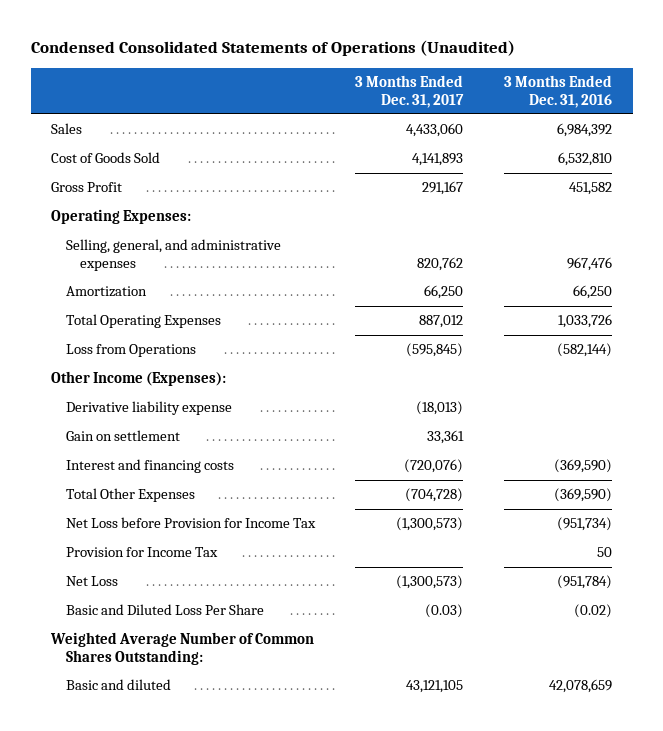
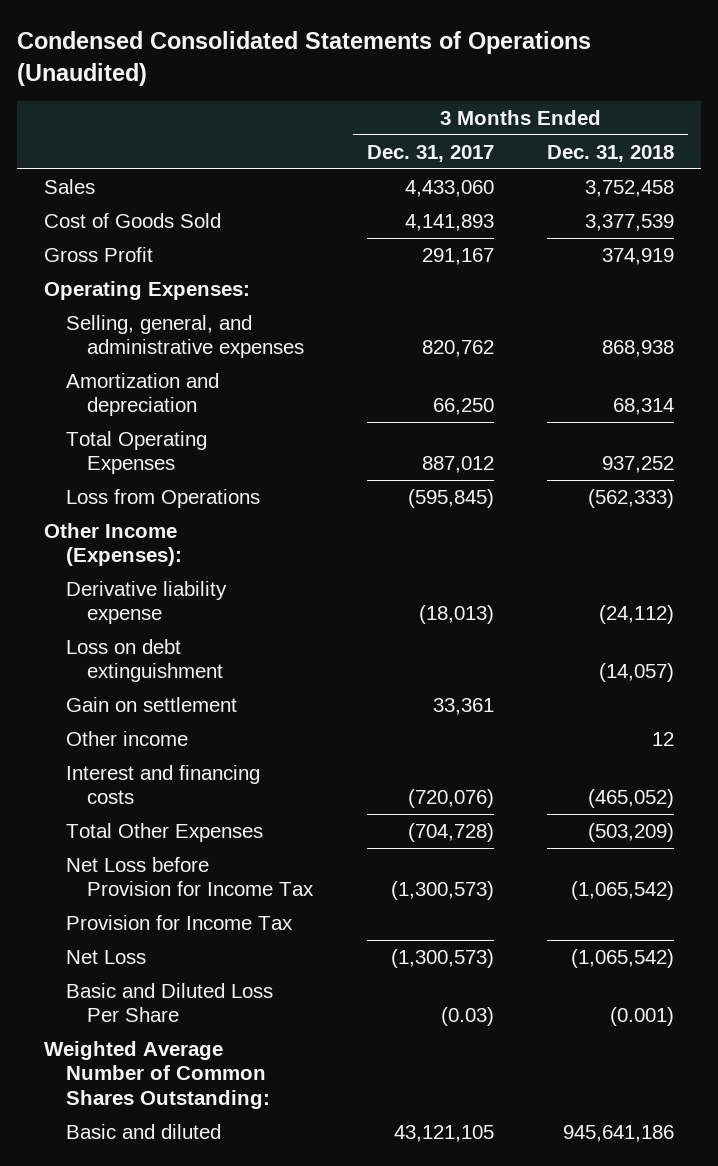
[504,75,613,108] 3 Months Ended Dec. 31, 2016 -> none
none -> [547,144,675,162] Dec. 31, 2018
[65,286,147,298] Amortization -> [65,372,219,417] Amortization and depreciation
none -> [65,638,224,683] Loss on debt extinguishment
none -> [65,730,188,746] Other income

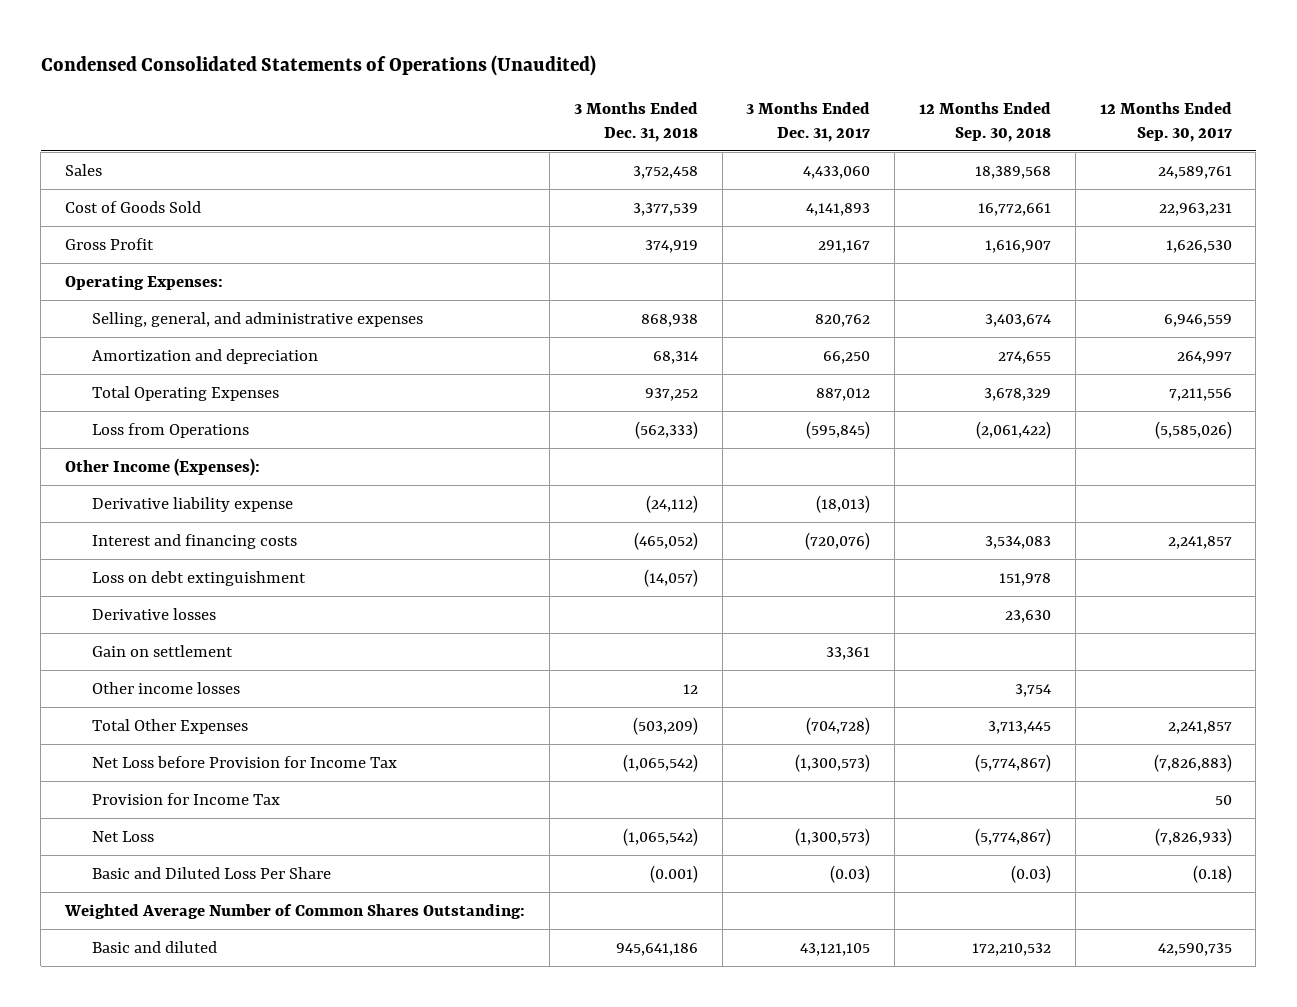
none -> [918,101,1051,142] 12 Months Ended Sep. 30, 2018
none -> [1099,101,1232,142] 12 Months Ended Sep. 30, 2017
[65,764,260,805] Interest and financing costs -> [91,533,297,549] Interest and financing costs
none -> [91,607,216,620] Derivative losses
[65,730,188,746] Other income -> [91,681,240,694] Other income losses

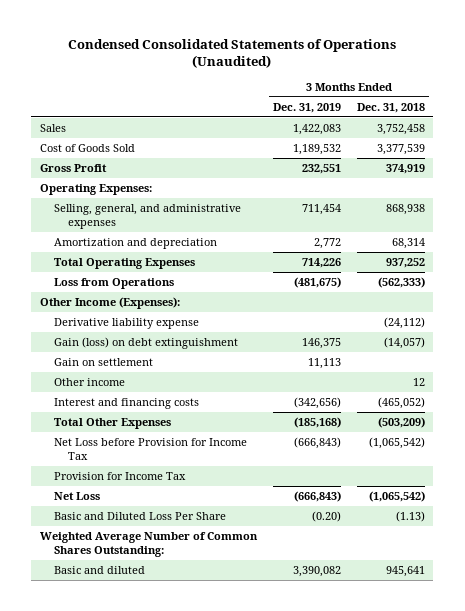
[746,101,871,142] 3 Months Ended Dec. 31, 2017 -> none
[918,101,1051,142] 12 Months Ended Sep. 30, 2018 -> none
[1099,101,1232,142] 12 Months Ended Sep. 30, 2017 -> none
none -> [272,102,341,113] Dec. 31, 2019
[91,607,216,620] Derivative losses -> none
[91,570,306,586] Loss on debt extinguishment -> [53,336,238,349] Gain (loss) on debt extinguishment
[91,681,240,694] Other income losses -> [53,377,125,386] Other income
[91,533,297,549] Interest and financing costs -> [53,397,199,409] Interest and financing costs
[649,864,698,883] (0.001) -> [396,510,426,522] (1.13)
[615,942,698,956] 945,641,186 -> [386,565,426,577] 945,641

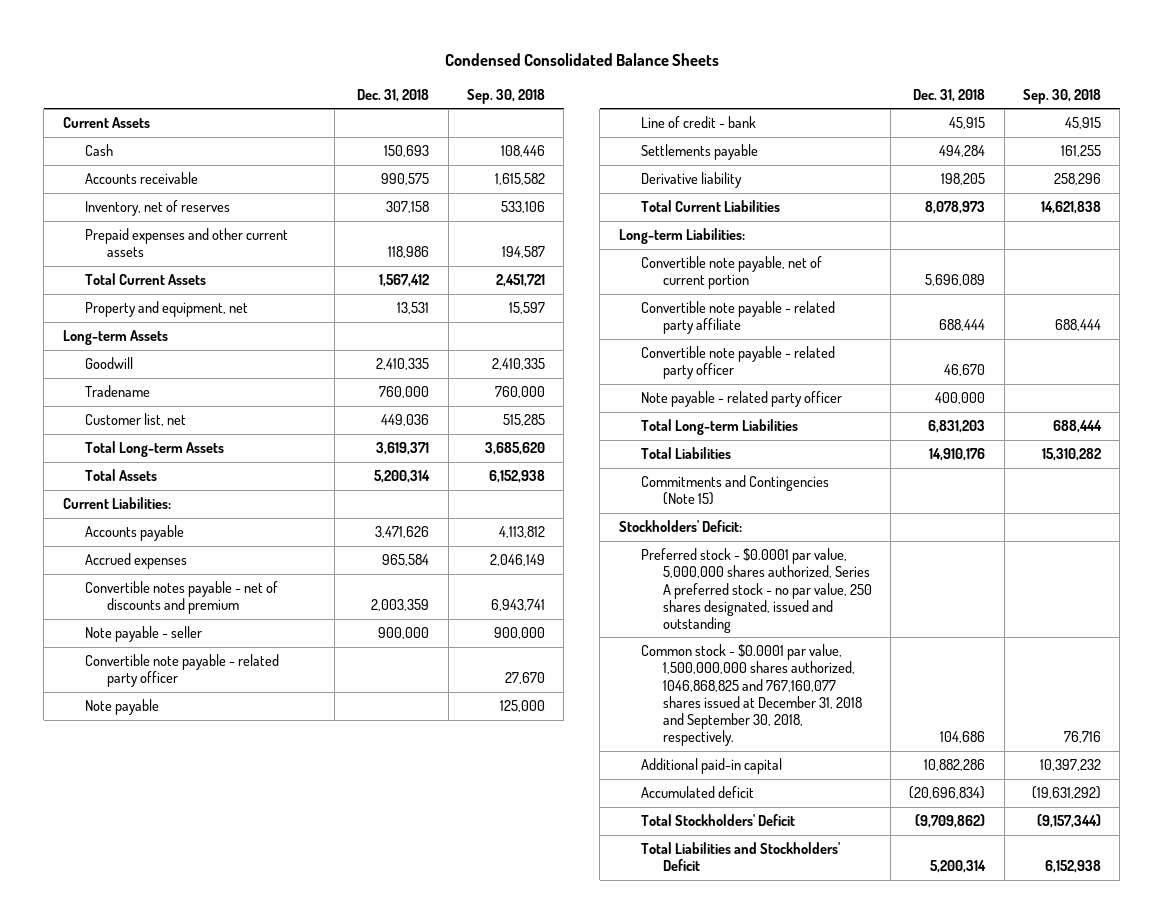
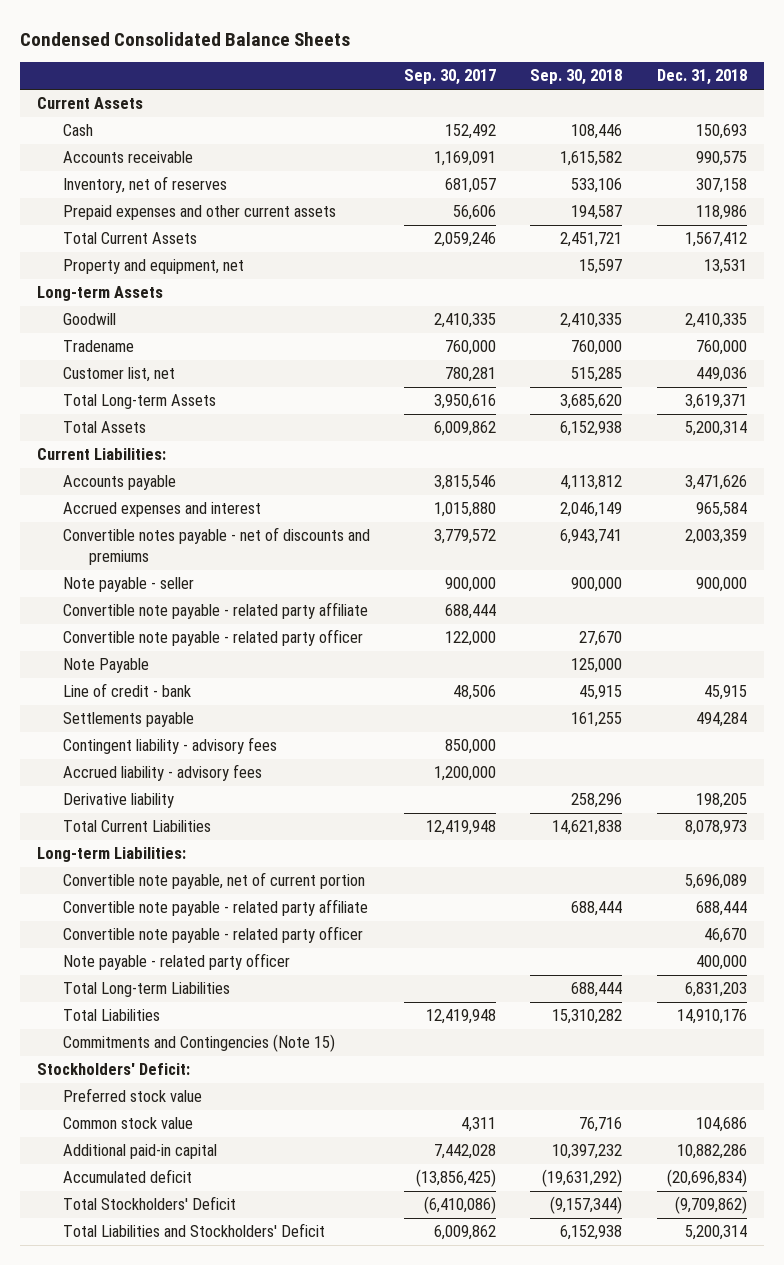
none -> [404,69,497,86] Sep. 30, 2017
[84,553,187,570] Accrued expenses -> [63,502,262,518] Accrued expenses and interest
[84,581,278,615] Convertible notes payable - net of discounts and premium -> [63,527,371,566] Convertible notes payable - net of discounts and premiums
none -> [63,602,369,620] Convertible note payable - related party affiliate
[84,699,159,716] Note payable -> [63,658,150,674] Note Payable
none -> [63,737,278,755] Contingent liability - advisory fees
none -> [63,764,263,782] Accrued liability - advisory fees
[640,548,872,633] Preferred stock - $0.0001 par value, 5,000,000 shares authorized, Series A preferred stock - no par value, 250 shares designated, issued and outstanding -> [63,1088,203,1103] Preferred stock value
[640,644,862,746] Common stock - $0.0001 par value, 1,500,000,000 shares authorized, 1046,868,825 and 767,160,077 shares issued at December 31, 2018 and September 30, 2018, respectively. -> [63,1117,194,1130] Common stock value

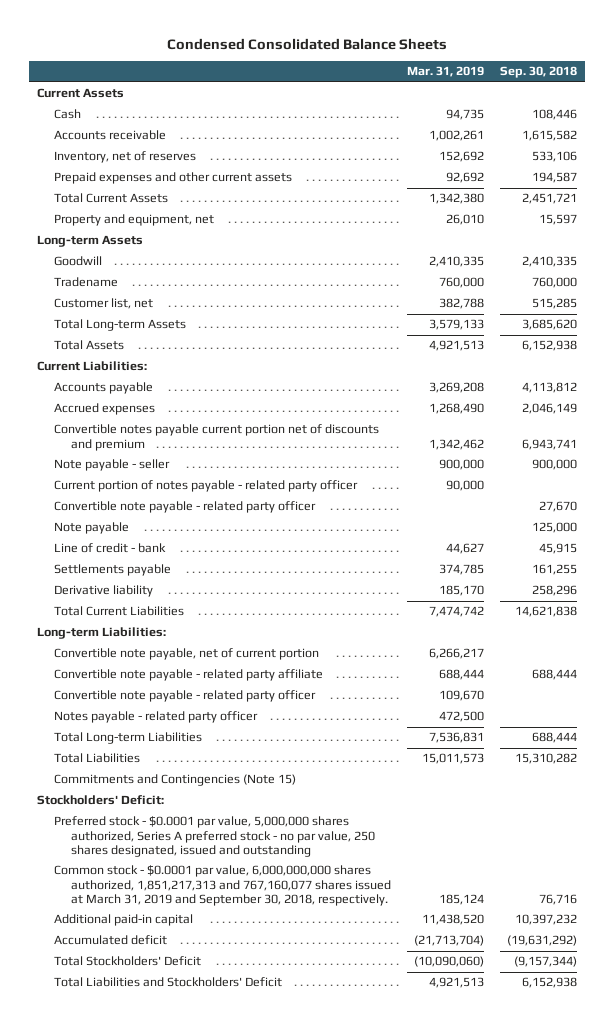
[404,69,497,86] Sep. 30, 2017 -> none
[656,69,747,86] Dec. 31, 2018 -> none
none -> [407,66,485,78] Mar. 31, 2019
[63,502,262,518] Accrued expenses and interest -> [54,403,156,416] Accrued expenses
[63,527,371,566] Convertible notes payable - net of discounts and premiums -> [54,424,380,451] Convertible notes payable current portion net of discounts and premium
[63,602,369,620] Convertible note payable - related party affiliate -> none
none -> [54,480,359,493] Current portion of notes payable - related party officer
[63,658,150,674] Note Payable -> [54,522,130,535] Note payable
[63,737,278,755] Contingent liability - advisory fees -> none
[63,764,263,782] Accrued liability - advisory fees -> none
[63,953,291,971] Note payable - related party officer -> [54,711,259,724] Notes payable - related party officer
[63,1088,203,1103] Preferred stock value -> [54,816,375,858] Preferred stock - $0.0001 par value, 5,000,000 shares authorized, Series A preferred stock - no par value, 250 shares designated, issued and outstanding
[63,1117,194,1130] Common stock value -> [54,865,391,907] Common stock - $0.0001 par value, 6,000,000,000 shares authorized, 1,851,217,313 and 767,160,077 shares issued at March 31, 2019 and September 30, 2018, respectively.

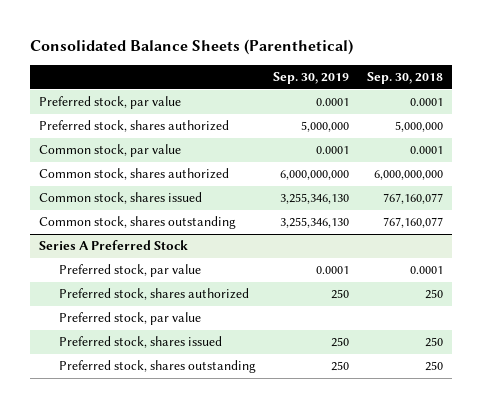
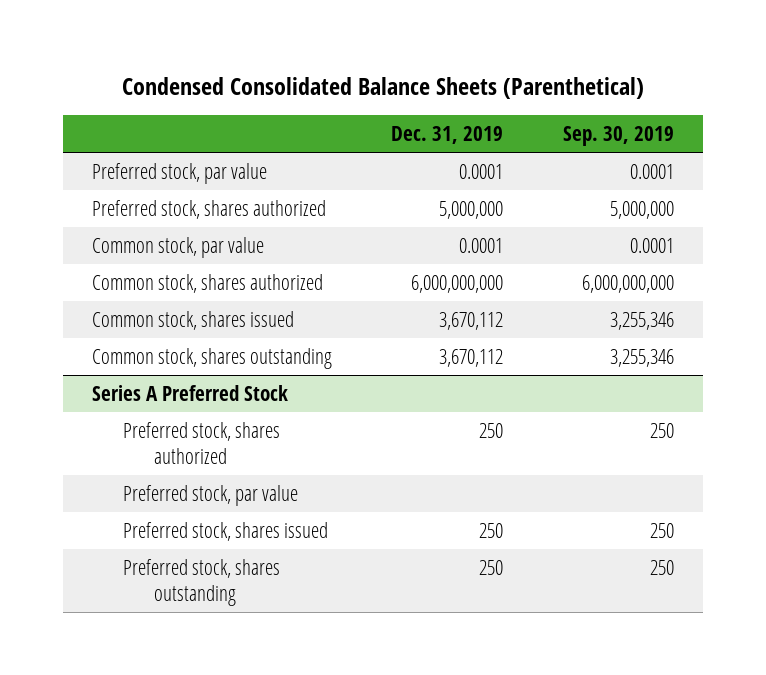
[29,39,353,56] Consolidated Balance Sheets (Parenthetical) -> [121,76,644,99] Condensed Consolidated Balance Sheets (Parenthetical)
[366,72,443,85] Sep. 30, 2018 -> none
none -> [391,125,504,144] Dec. 31, 2019
[280,193,350,205] 3,255,346,130 -> [609,311,674,330] 3,255,346
[280,217,350,229] 3,255,346,130 -> [609,348,674,367] 3,255,346
[58,264,201,278] Preferred stock, par value -> none

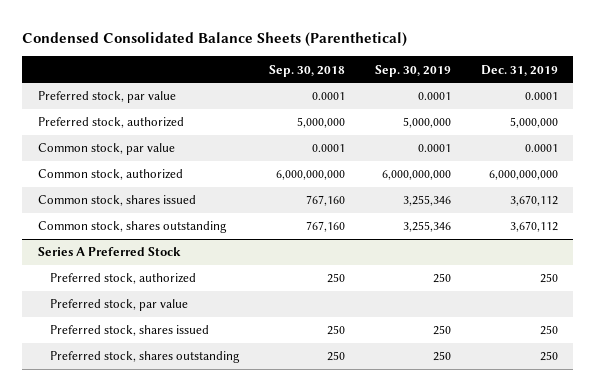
none -> [268,64,345,77] Sep. 30, 2018
[92,199,327,219] Preferred stock, shares authorized -> [37,117,184,129] Preferred stock, authorized
[92,273,324,293] Common stock, shares authorized -> [37,169,183,181] Common stock, authorized
[123,421,281,465] Preferred stock, shares authorized -> [49,273,196,285] Preferred stock, authorized

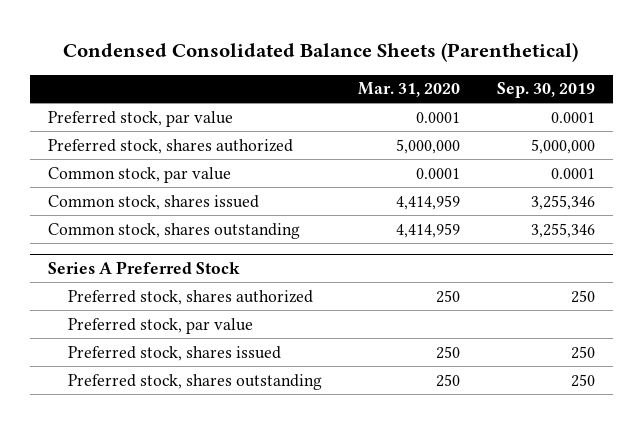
[268,64,345,77] Sep. 30, 2018 -> none
[481,64,559,76] Dec. 31, 2019 -> none
none -> [358,82,461,98] Mar. 31, 2020
[37,117,184,129] Preferred stock, authorized -> [47,138,293,154] Preferred stock, shares authorized
[37,169,183,181] Common stock, authorized -> none
[49,273,196,285] Preferred stock, authorized -> [67,289,313,305] Preferred stock, shares authorized

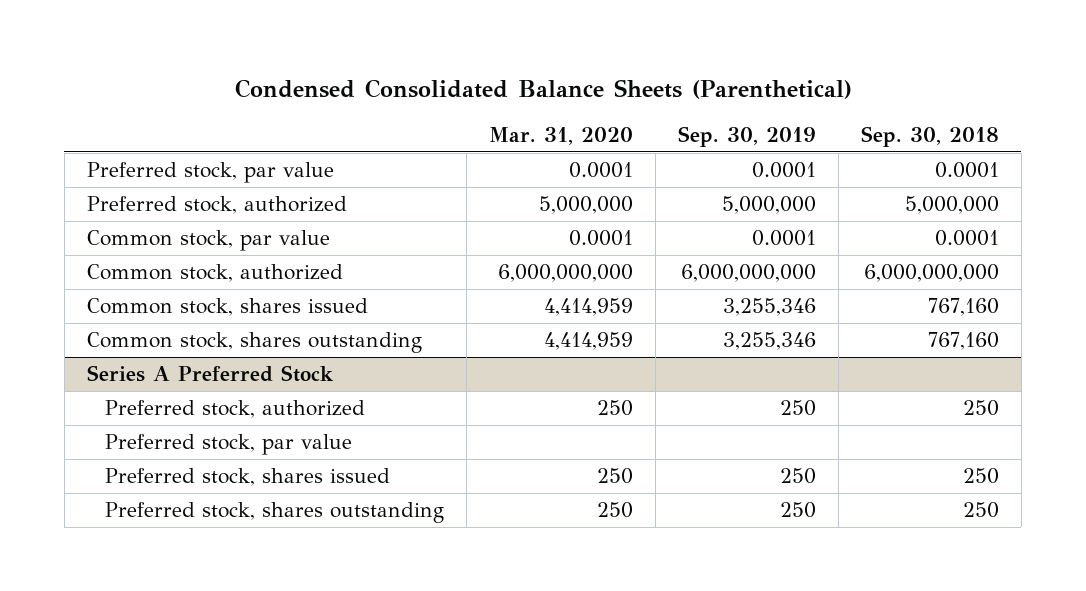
none -> [860,125,999,147] Sep. 30, 2018
[47,138,293,154] Preferred stock, shares authorized -> [86,196,347,215] Preferred stock, authorized
none -> [86,264,343,283] Common stock, authorized
[67,289,313,305] Preferred stock, shares authorized -> [105,400,366,419] Preferred stock, authorized

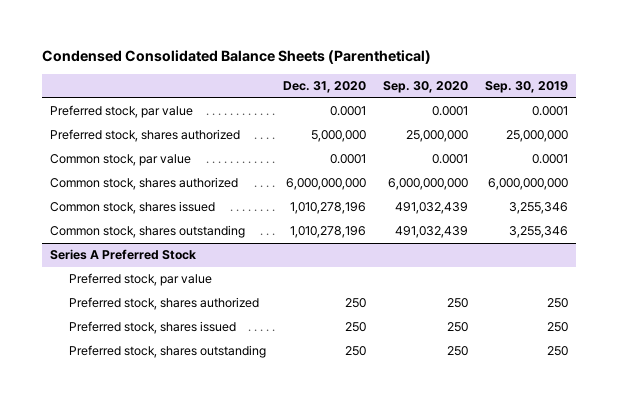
[489,126,634,145] Mar. 31, 2020 -> none
[860,125,999,147] Sep. 30, 2018 -> none
none -> [283,81,367,94] Dec. 31, 2020
none -> [382,81,468,94] Sep. 30, 2020
[86,196,347,215] Preferred stock, authorized -> [50,129,241,143] Preferred stock, shares authorized
[721,196,816,215] 5,000,000 -> [505,130,568,143] 25,000,000
[86,264,343,283] Common stock, authorized -> [50,177,239,191] Common stock, shares authorized
[105,400,366,419] Preferred stock, authorized -> none
none -> [69,297,260,311] Preferred stock, shares authorized

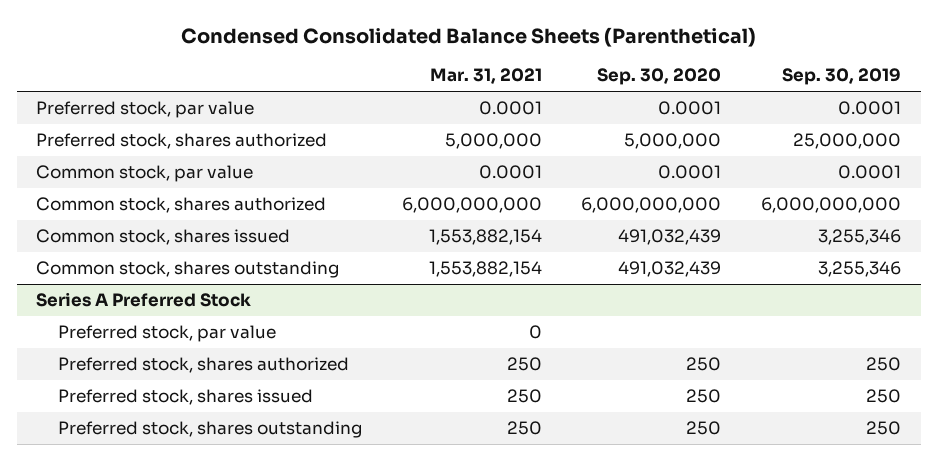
[283,81,367,94] Dec. 31, 2020 -> none
none -> [429,68,542,85] Mar. 31, 2021
[405,130,468,143] 25,000,000 -> [624,133,722,150] 5,000,000

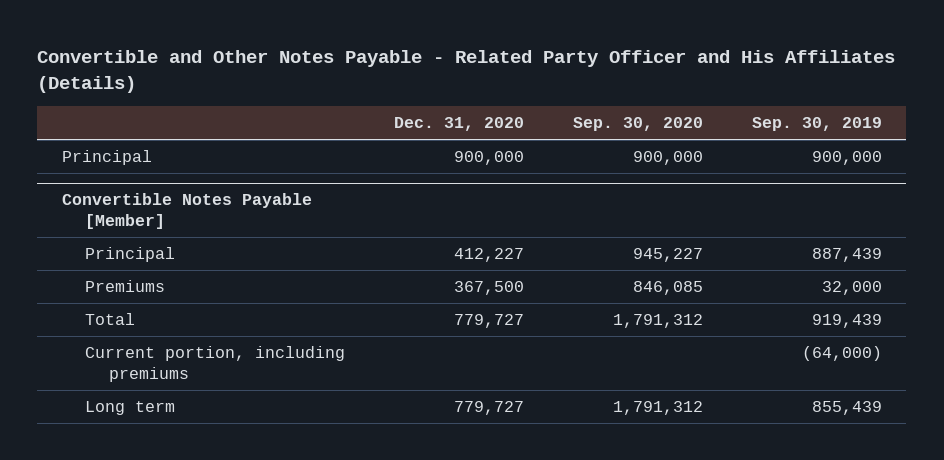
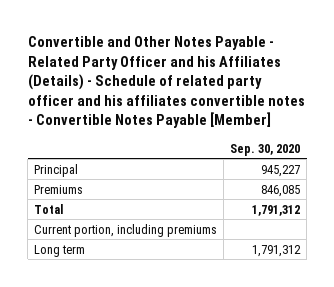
[37,50,896,94] Convertible and Other Notes Payable - Related Party Officer and His Affiliates (Details) -> [27,36,305,129] Convertible and Other Notes Payable - Related Party Officer and his Affiliates (Details) - Schedule of related party officer and his affiliates convertible notes - Convertible Notes Payable [Member]
[394,116,525,131] Dec. 31, 2020 -> none
[751,116,882,131] Sep. 30, 2019 -> none
[61,150,152,166] Principal -> none
[61,193,312,229] Convertible Notes Payable [Member] -> none

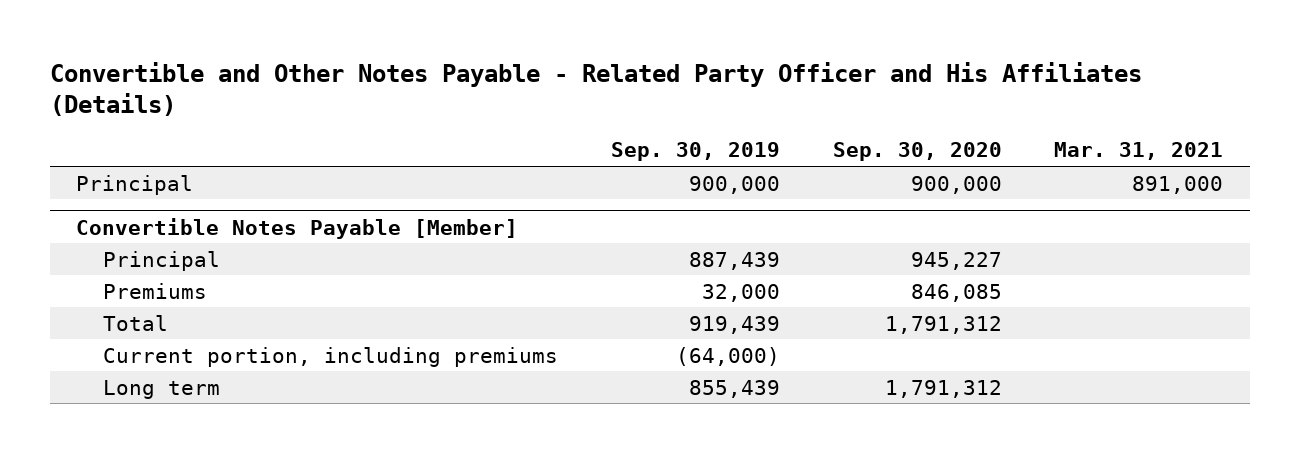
[27,36,305,129] Convertible and Other Notes Payable - Related Party Officer and his Affiliates (Details) - Schedule of related party officer and his affiliates convertible notes - Convertible Notes Payable [Member] -> [49,61,1142,117] Convertible and Other Notes Payable - Related Party Officer and His Affiliates (Details)
none -> [610,142,780,162] Sep. 30, 2019
none -> [1054,142,1224,161] Mar. 31, 2021
none -> [76,174,194,195] Principal
none -> [76,217,519,239] Convertible Notes Payable [Member]

